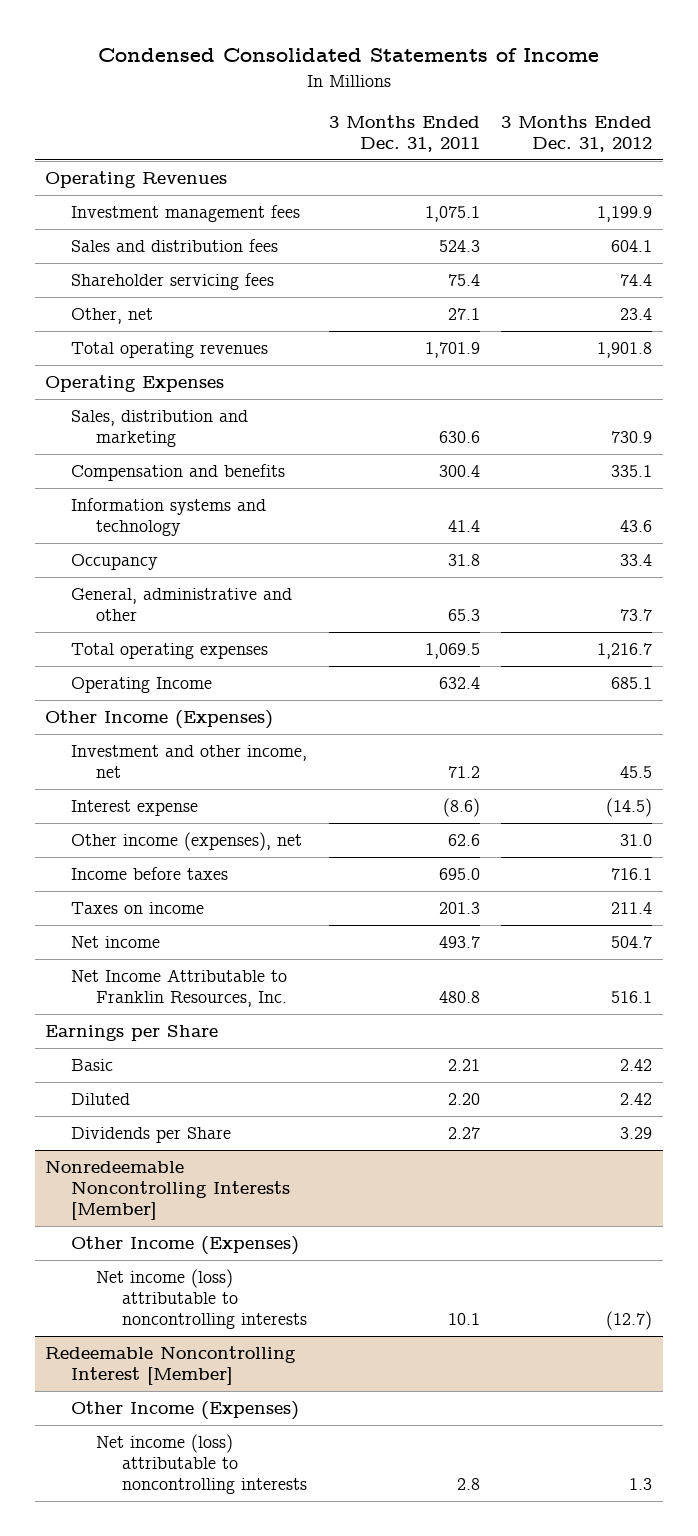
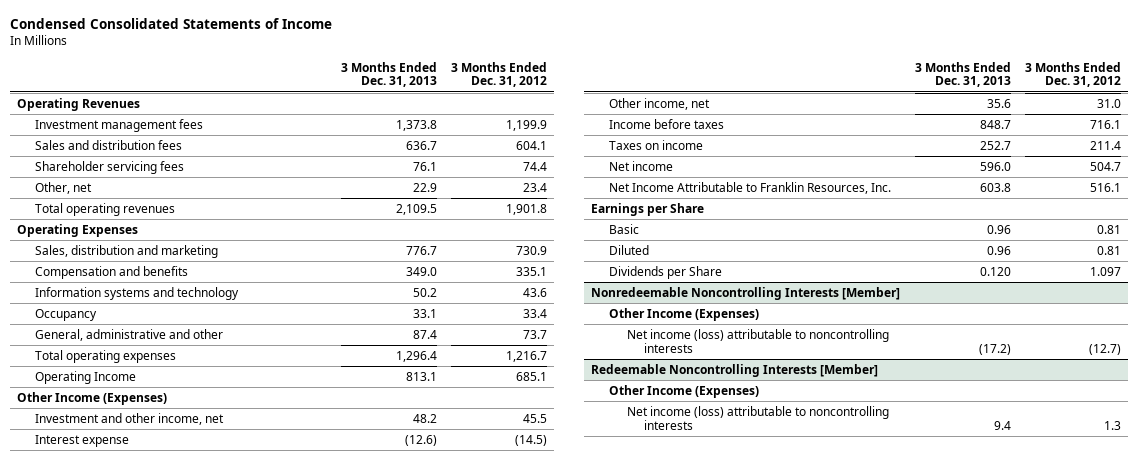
[328,115,480,152] 3 Months Ended Dec. 31, 2011 -> none
none -> [340,61,437,88] 3 Months Ended Dec. 31, 2013
[70,832,302,852] Other income (expenses), net -> [608,97,710,110] Other income, net
[620,1059,653,1072] 2.42 -> [1096,224,1121,234] 0.81
[620,1093,653,1106] 2.42 -> [1096,245,1121,255] 0.81
[620,1127,653,1140] 3.29 -> [1089,266,1121,276] 1.097
[45,1346,297,1386] Redeemable Noncontrolling Interest [Member] -> [591,363,879,377] Redeemable Noncontrolling Interests [Member]

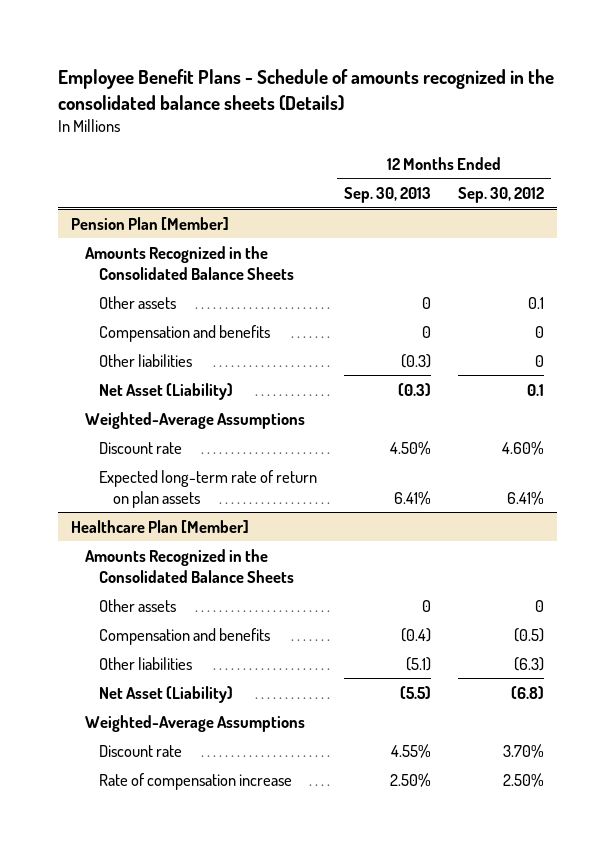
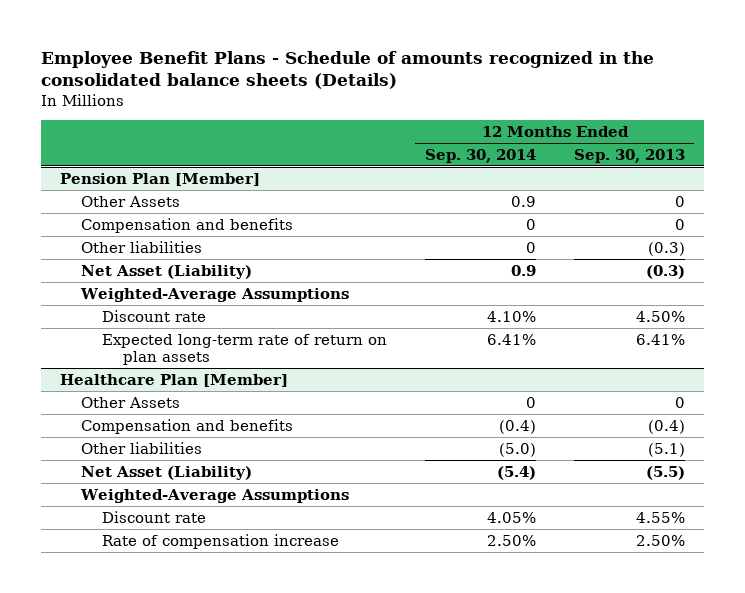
[457,187,544,204] Sep. 30, 2012 -> none
none -> [424,148,536,163] Sep. 30, 2014
[85,245,295,280] Amounts Recognized in the Consolidated Balance Sheets -> none
[99,295,177,309] Other assets -> [81,195,181,207] Other Assets
[85,548,295,583] Amounts Recognized in the Consolidated Balance Sheets -> none
[99,598,177,612] Other assets -> [81,396,181,408] Other Assets

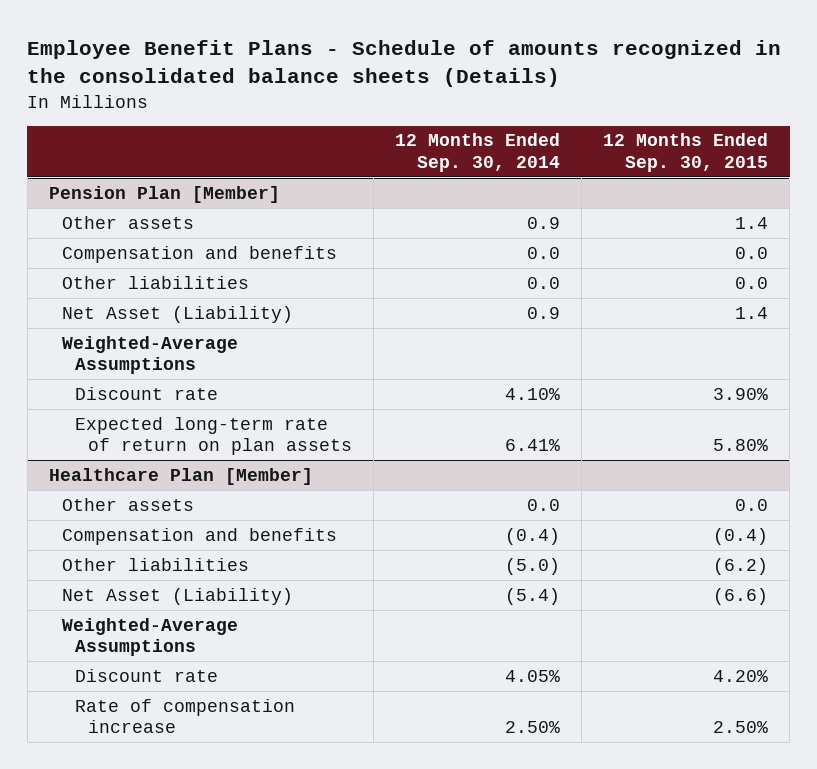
[573,148,685,163] Sep. 30, 2013 -> none
none -> [603,133,769,172] 12 Months Ended Sep. 30, 2015
[81,195,181,207] Other Assets -> [61,215,194,229] Other assets
[525,218,536,230] 0 -> [526,246,560,259] 0.0
[525,241,536,253] 0 -> [526,276,560,289] 0.0
[81,396,181,408] Other Assets -> [61,497,194,511] Other assets
[525,396,536,408] 0 -> [526,498,560,511] 0.0

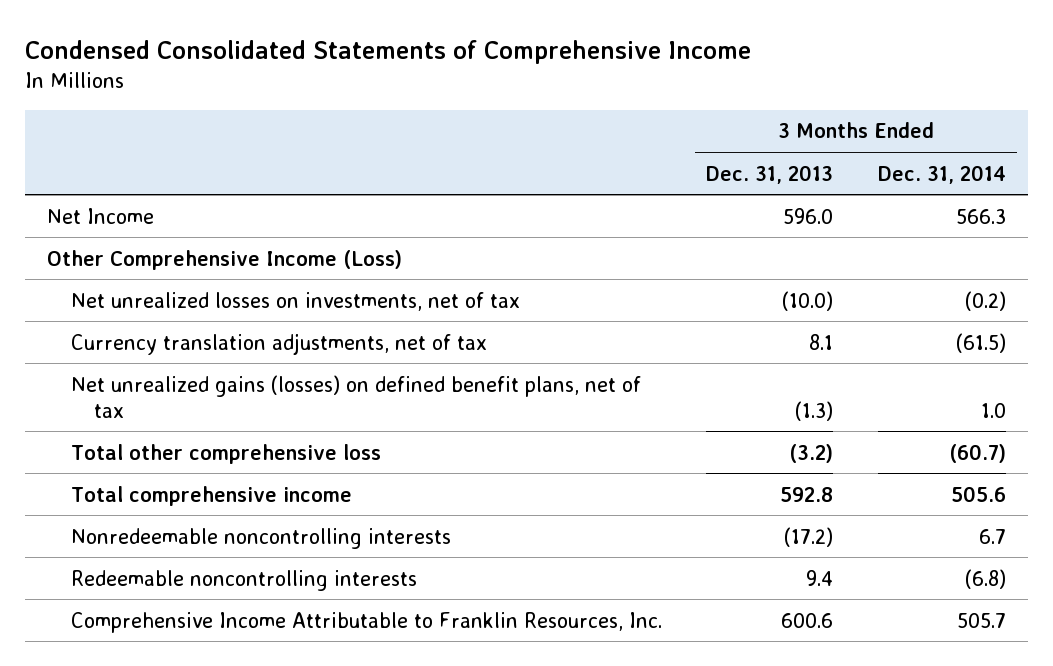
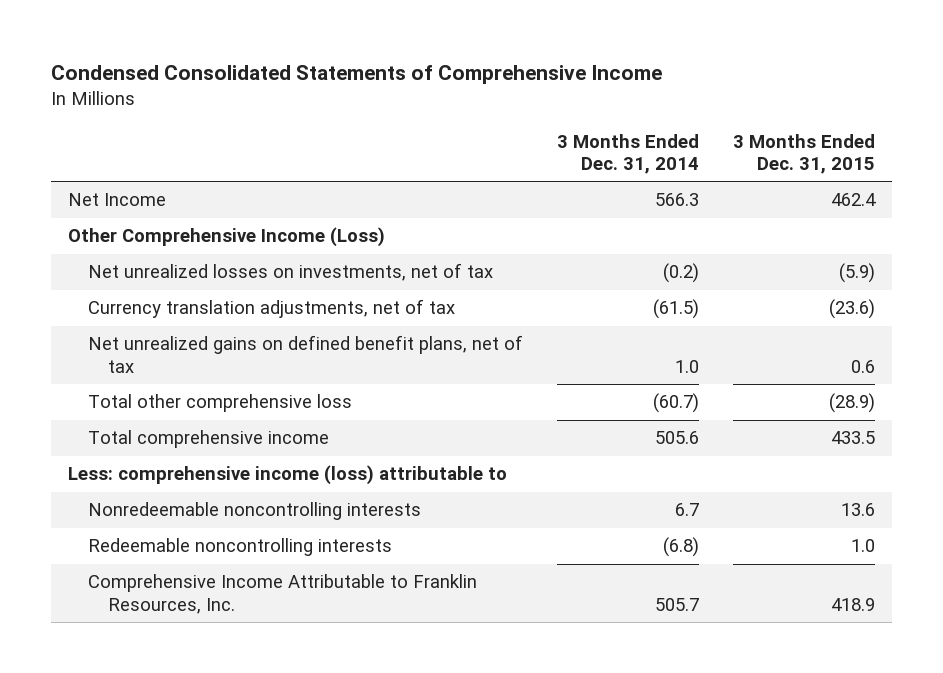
[706,164,834,184] Dec. 31, 2013 -> none
none -> [733,133,876,174] 3 Months Ended Dec. 31, 2015
[70,374,641,418] Net unrealized gains (losses) on defined benefit plans, net of tax -> [87,335,523,373] Net unrealized gains on defined benefit plans, net of tax
none -> [68,465,508,486] Less: comprehensive income (loss) attributable to

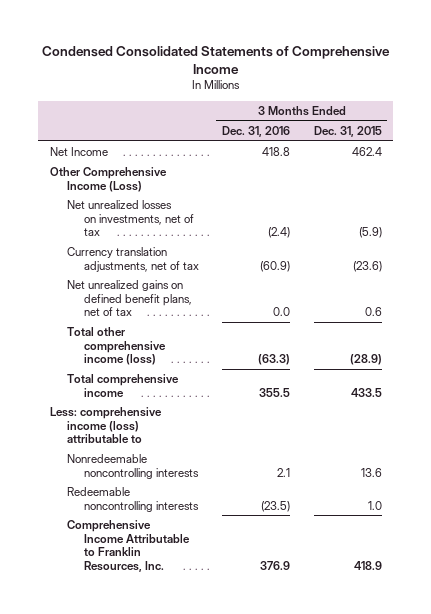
[556,133,699,174] 3 Months Ended Dec. 31, 2014 -> none
none -> [222,125,291,137] Dec. 31, 2016
[87,394,352,413] Total other comprehensive loss -> [66,327,166,366] Total other comprehensive income (loss)

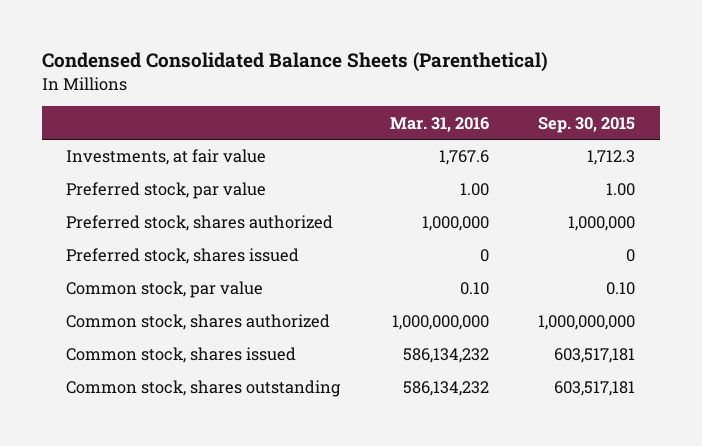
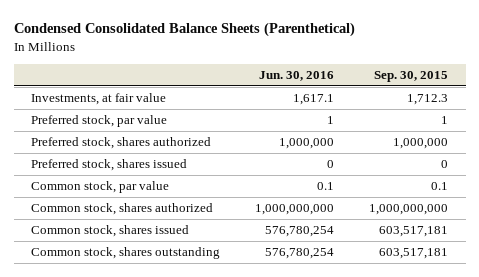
[389,116,489,132] Mar. 31, 2016 -> none
none -> [259,70,335,81] Jun. 30, 2016
[606,183,636,197] 1.00 -> [441,116,449,125] 1
[606,282,636,296] 0.10 -> [431,182,449,191] 0.1

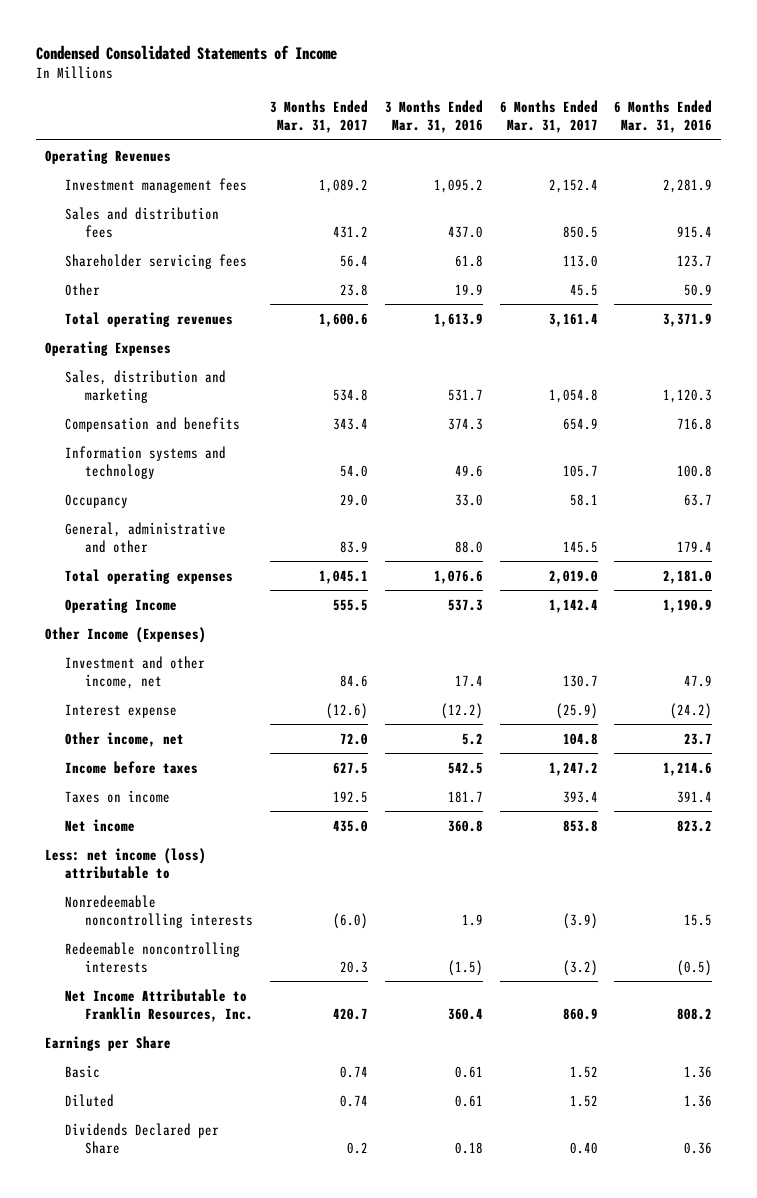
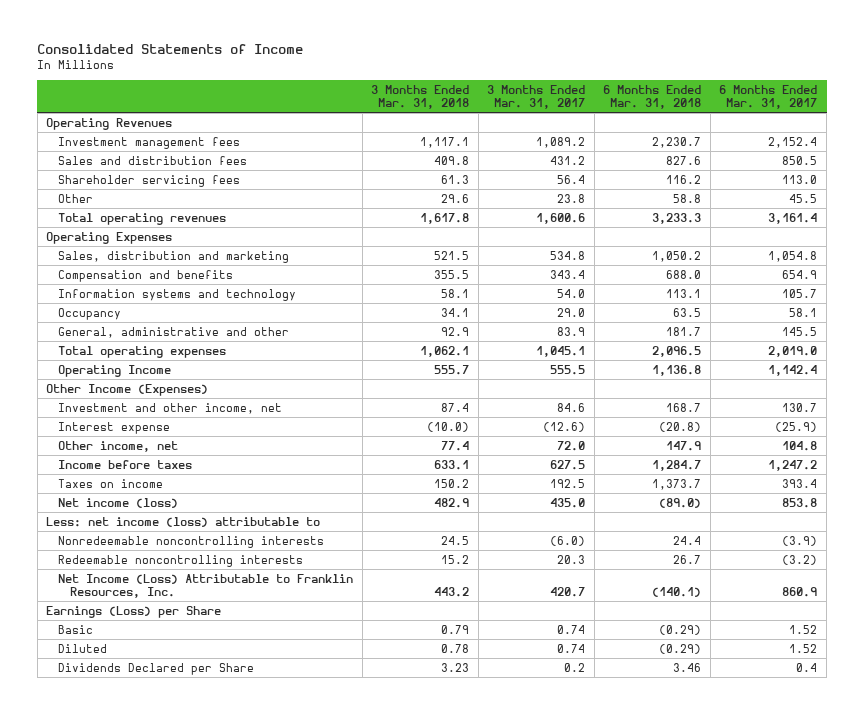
[36,44,338,60] Condensed Consolidated Statements of Income -> [37,44,304,55] Consolidated Statements of Income
[384,99,483,133] 3 Months Ended Mar. 31, 2016 -> none
[614,99,713,133] 6 Months Ended Mar. 31, 2016 -> none
none -> [371,84,470,109] 3 Months Ended Mar. 31, 2018
none -> [603,84,702,109] 6 Months Ended Mar. 31, 2018
[65,818,136,832] Net income -> [57,497,178,508] Net income (loss)
[65,988,254,1022] Net Income Attributable to Franklin Resources, Inc. -> [57,573,353,598] Net Income (Loss) Attributable to Franklin Resources, Inc.
[44,1035,171,1051] Earnings per Share -> [46,605,222,618] Earnings (Loss) per Share
[569,1141,598,1154] 0.40 -> [796,662,818,672] 0.4

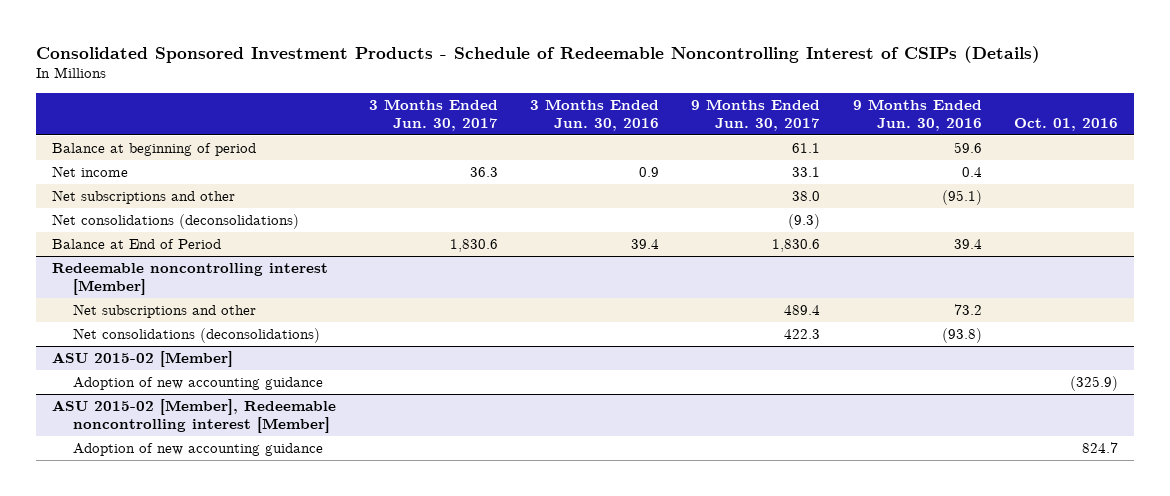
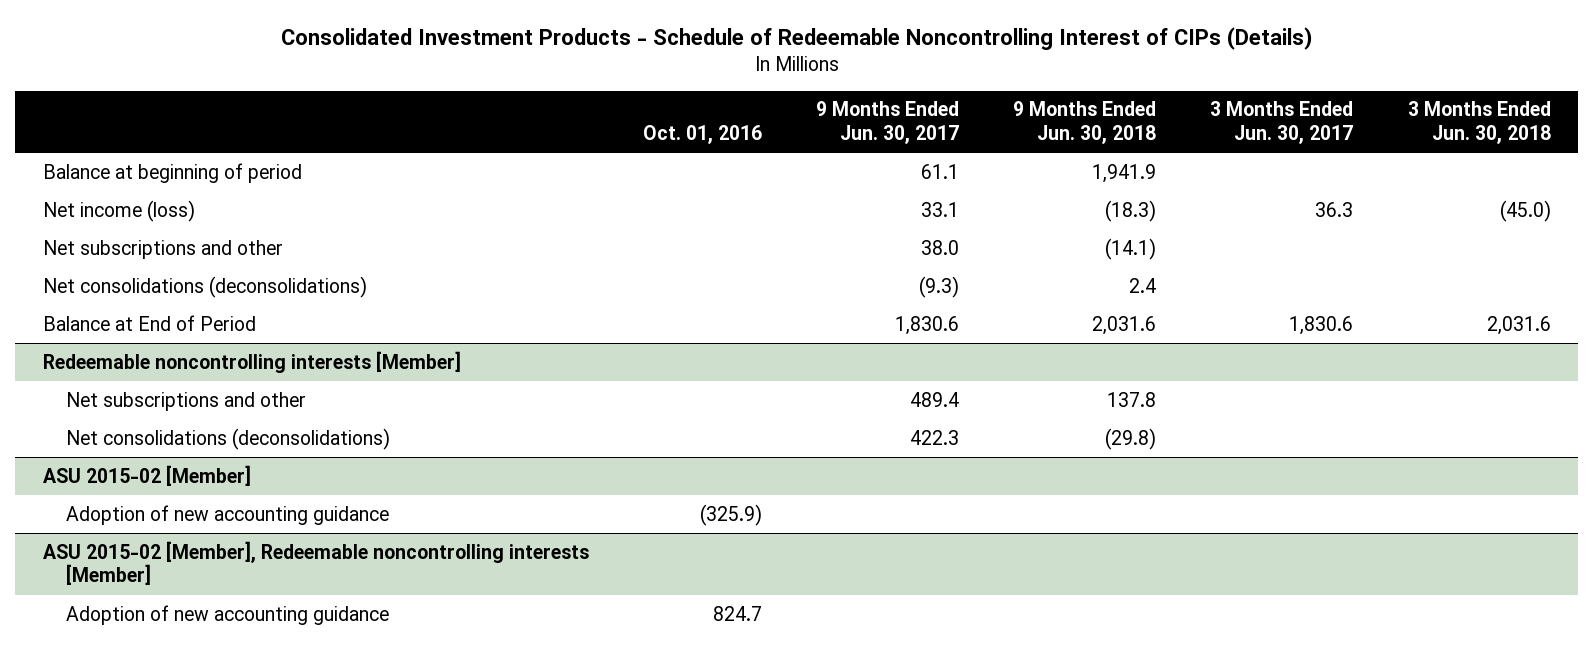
[35,45,1040,63] Consolidated Sponsored Investment Products - Schedule of Redeemable Noncontrolling Interest of CSIPs (Details) -> [280,27,1313,51] Consolidated Investment Products - Schedule of Redeemable Noncontrolling Interest of CIPs (Details)
[529,98,659,131] 3 Months Ended Jun. 30, 2016 -> none
[852,98,982,131] 9 Months Ended Jun. 30, 2016 -> none
none -> [1013,101,1157,145] 9 Months Ended Jun. 30, 2018
none -> [1407,101,1551,145] 3 Months Ended Jun. 30, 2018
[52,165,129,177] Net income -> [42,199,195,222] Net income (loss)
[52,262,329,295] Redeemable noncontrolling interest [Member] -> [42,350,461,373] Redeemable noncontrolling interests [Member]
[52,398,337,433] ASU 2015-02 [Member], Redeemable noncontrolling interest [Member] -> [42,540,589,586] ASU 2015-02 [Member], Redeemable noncontrolling interests [Member]

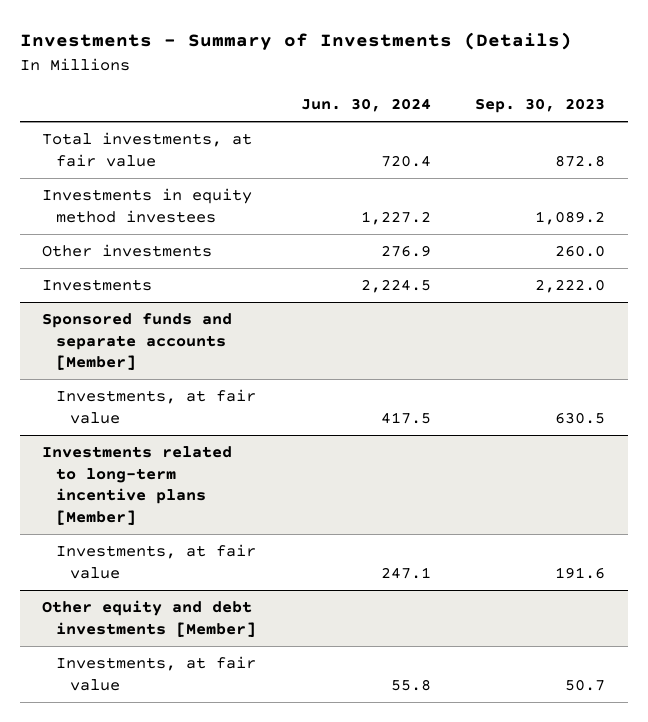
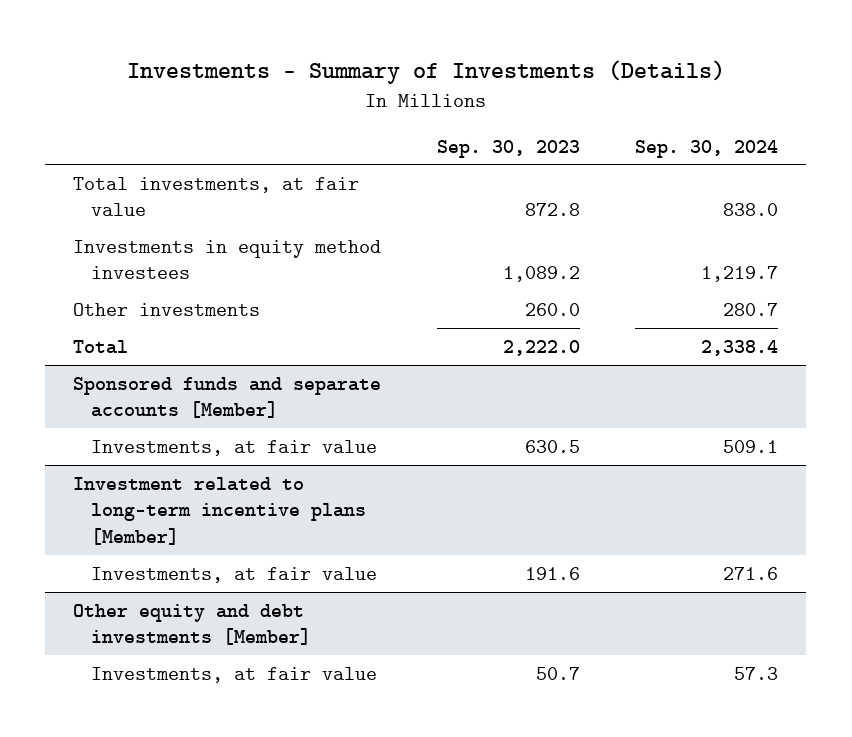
[300,97,431,112] Jun. 30, 2024 -> none
none -> [635,139,779,158] Sep. 30, 2024
[42,279,153,292] Investments -> [73,339,129,354] Total
[42,446,233,525] Investments related to long-term incentive plans [Member] -> [73,476,367,546] Investment related to long-term incentive plans [Member]

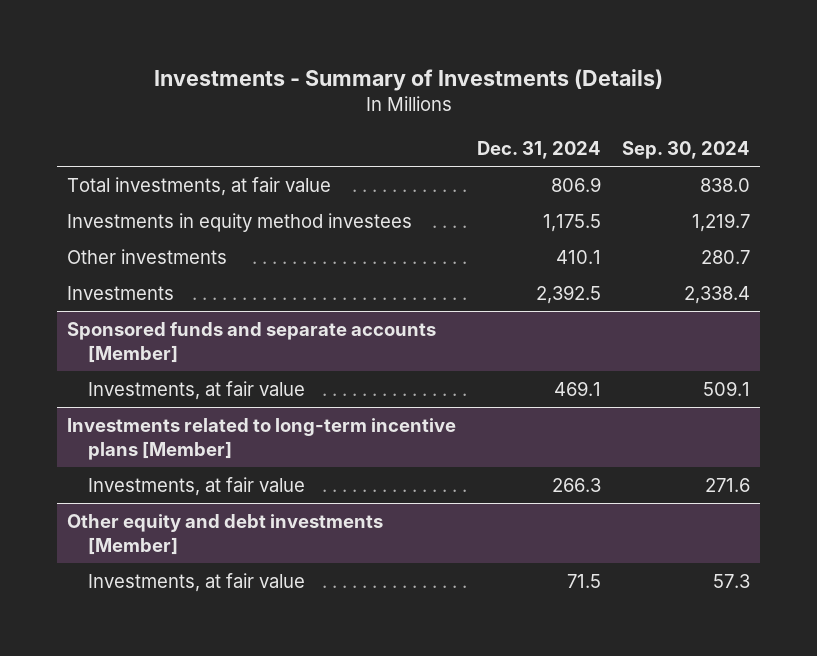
[436,139,580,158] Sep. 30, 2023 -> none
none -> [477,141,602,160] Dec. 31, 2024
[73,339,129,354] Total -> [67,286,175,301] Investments
[73,476,367,546] Investment related to long-term incentive plans [Member] -> [67,418,457,461] Investments related to long-term incentive plans [Member]

